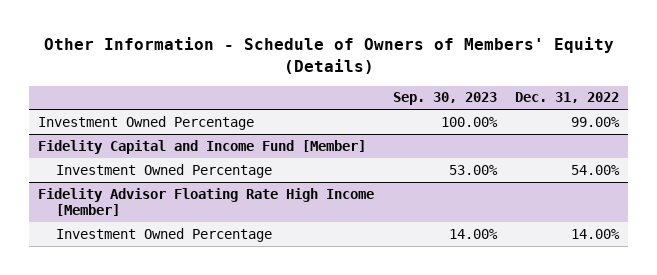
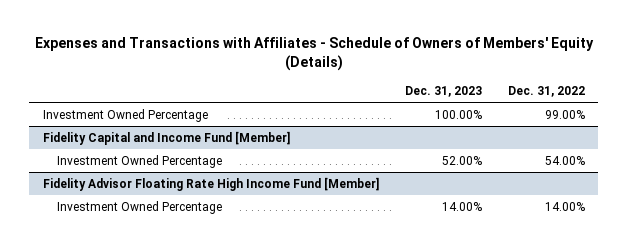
[43,37,614,74] Other Information - Schedule of Owners of Members' Equity (Details) -> [34,37,594,71] Expenses and Transactions with Affiliates - Schedule of Owners of Members' Equity (Details)
[392,92,497,106] Sep. 30, 2023 -> none
none -> [404,85,482,97] Dec. 31, 2023
[38,187,375,217] Fidelity Advisor Floating Rate High Income [Member] -> [42,176,379,191] Fidelity Advisor Floating Rate High Income Fund [Member]

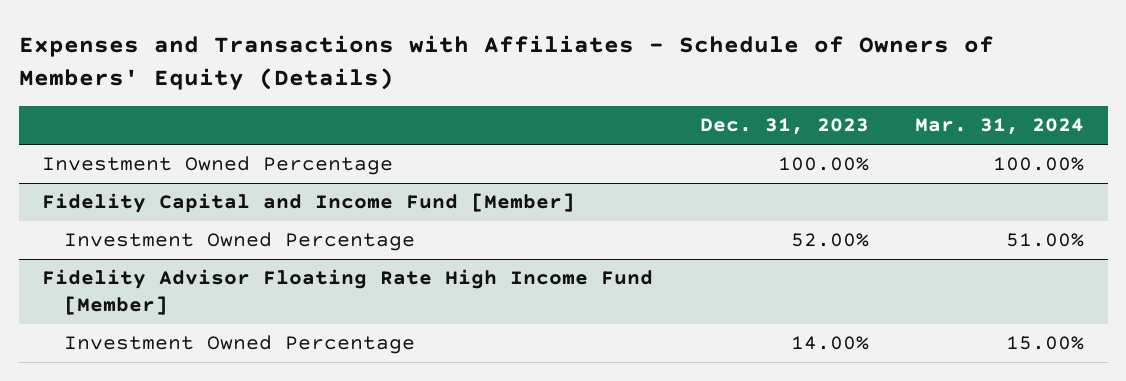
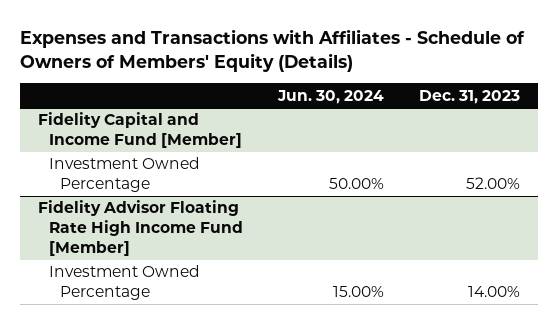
[915,118,1085,136] Mar. 31, 2024 -> none
none -> [277,89,385,104] Jun. 30, 2024
[41,156,393,176] Investment Owned Percentage -> none

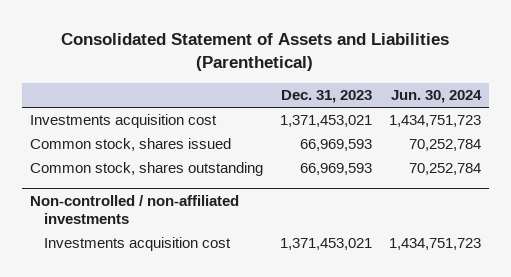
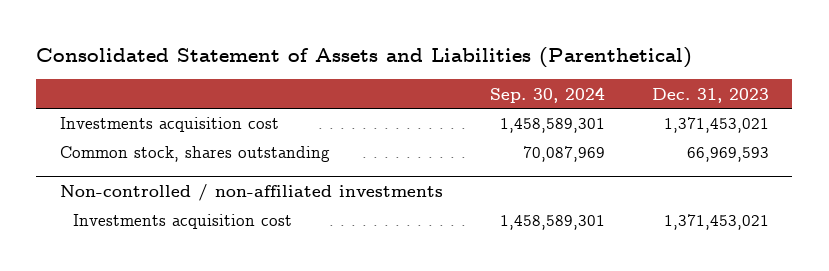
[390,90,482,104] Jun. 30, 2024 -> none
none -> [489,86,605,103] Sep. 30, 2024
[30,138,232,152] Common stock, shares issued -> none

